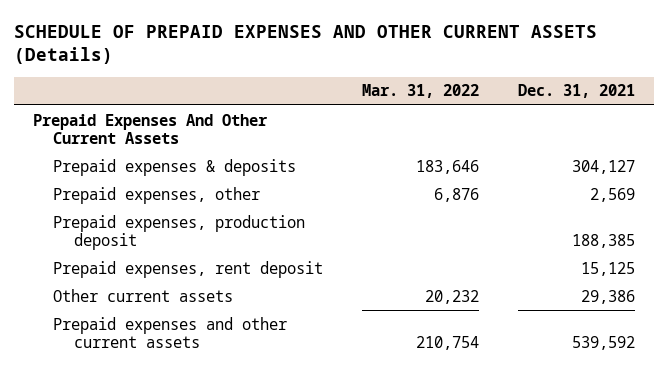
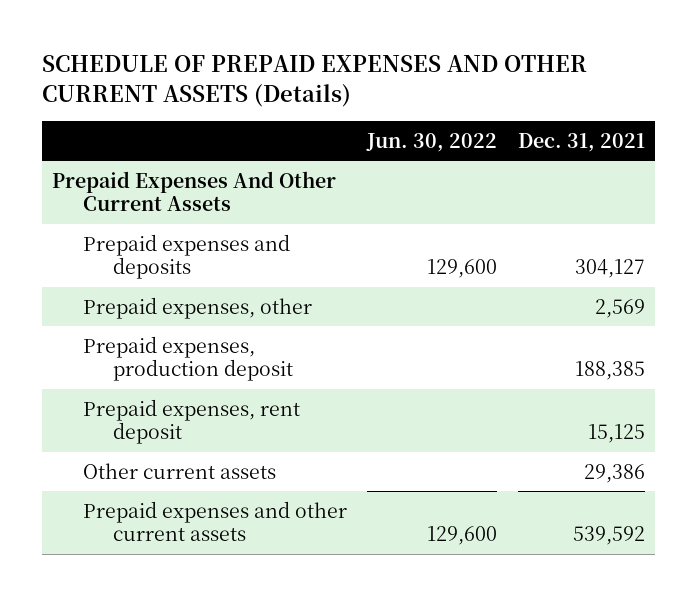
[362,84,480,99] Mar. 31, 2022 -> none
none -> [366,132,498,152] Jun. 30, 2022
[53,158,297,176] Prepaid expenses & deposits -> [82,233,290,280] Prepaid expenses and deposits

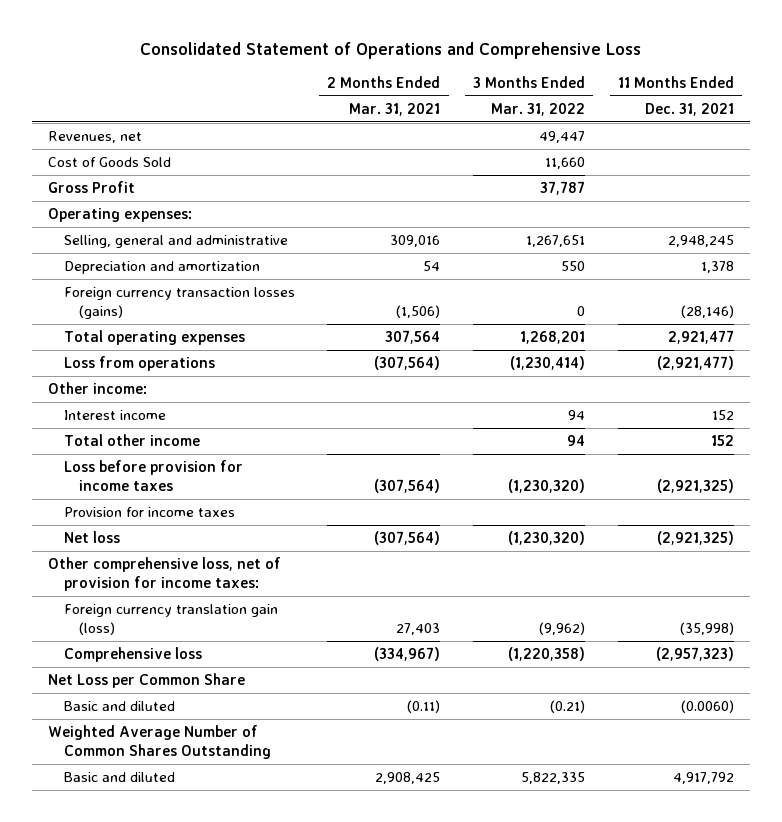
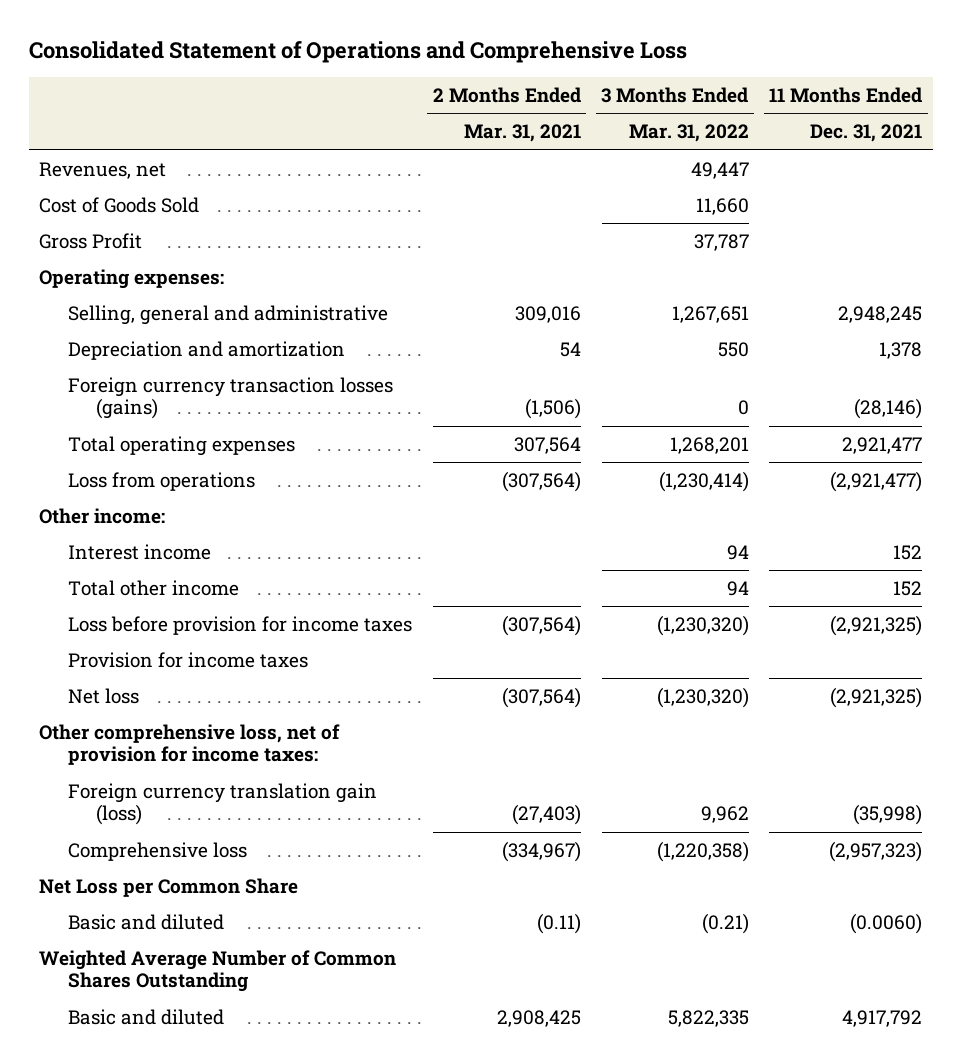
[396,623,441,636] 27,403 -> [511,804,581,826] (27,403)
[539,622,586,636] (9,962) -> [700,806,749,824] 9,962

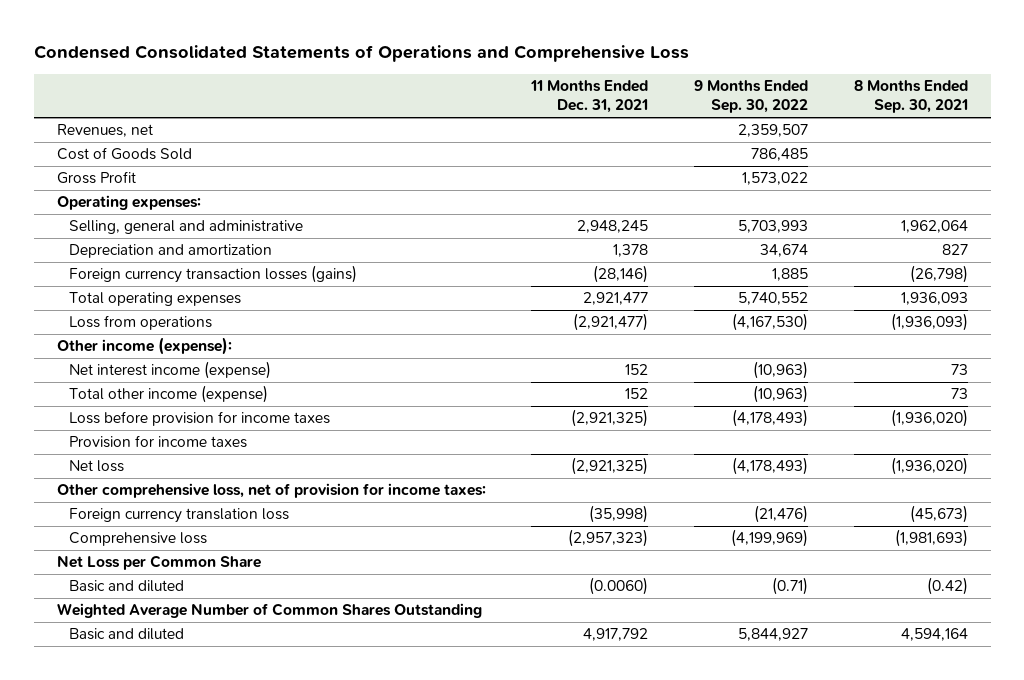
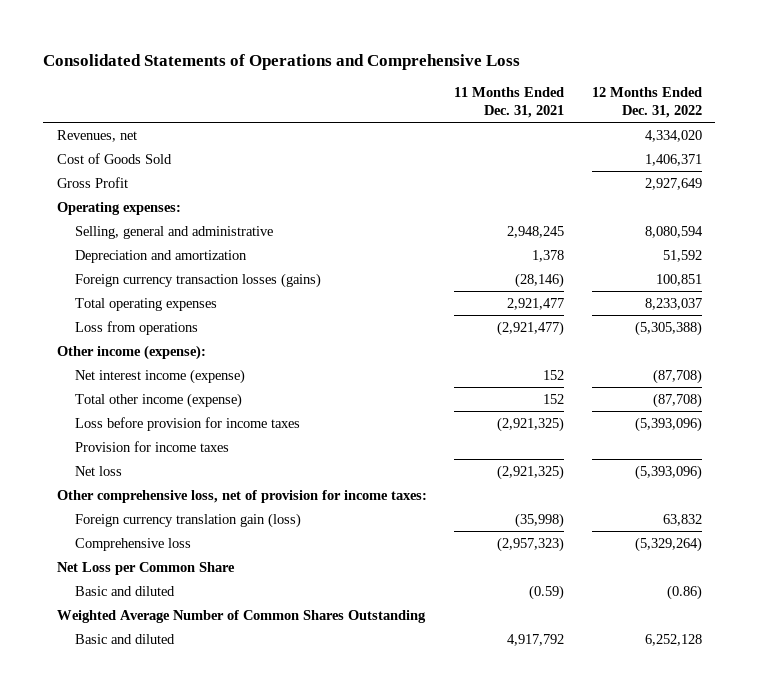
[33,44,689,62] Condensed Consolidated Statements of Operations and Comprehensive Loss -> [43,53,521,70] Consolidated Statements of Operations and Comprehensive Loss
[694,79,809,114] 9 Months Ended Sep. 30, 2022 -> none
[853,79,968,114] 8 Months Ended Sep. 30, 2021 -> none
none -> [591,87,702,118] 12 Months Ended Dec. 31, 2022
[68,508,289,524] Foreign currency translation loss -> [74,512,301,528] Foreign currency translation gain (loss)
[589,577,649,596] (0.0060) -> [529,584,565,600] (0.59)

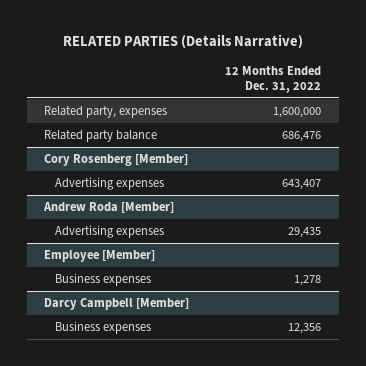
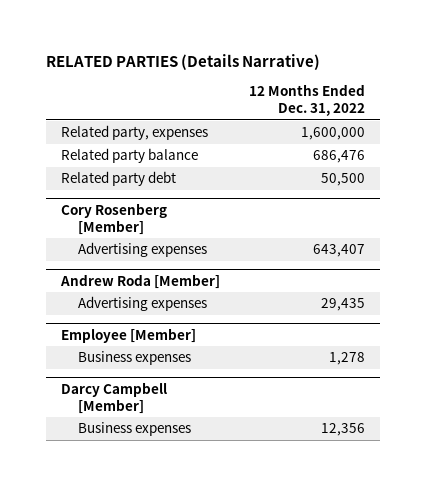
none -> [60,171,176,187] Related party debt

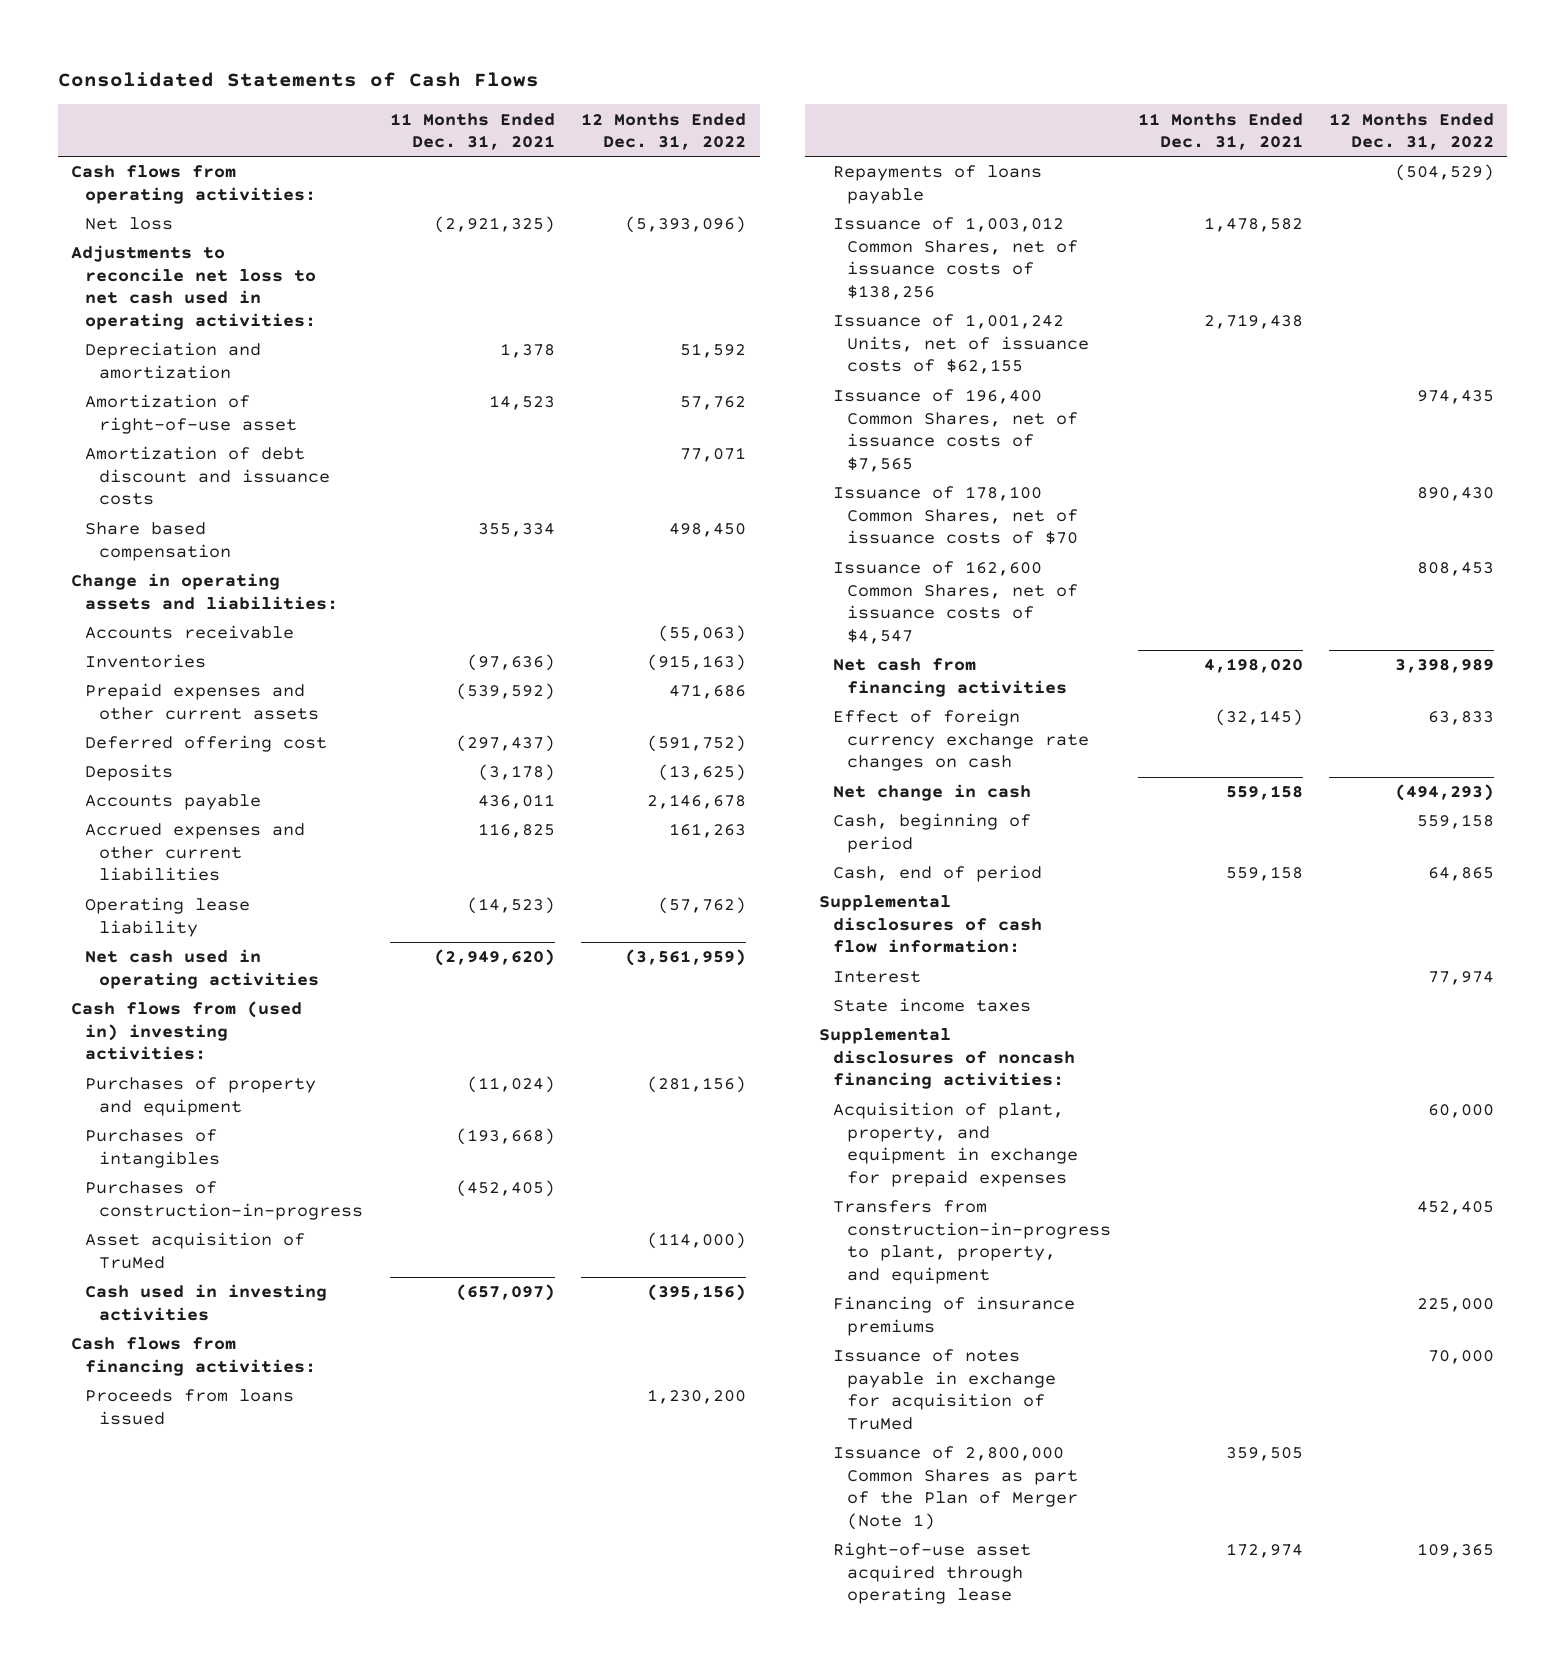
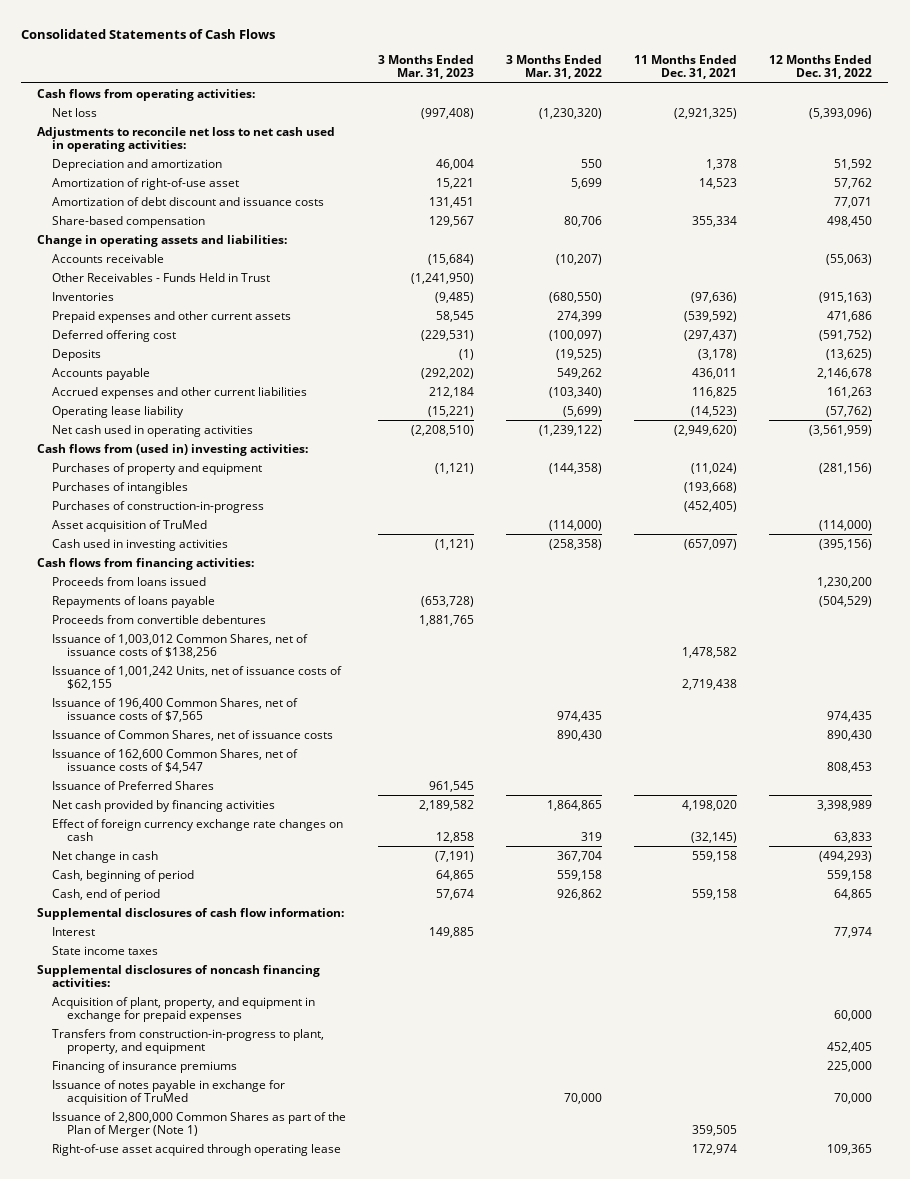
none -> [378,55,475,80] 3 Months Ended Mar. 31, 2023
none -> [506,55,603,80] 3 Months Ended Mar. 31, 2022
[85,522,232,561] Share based compensation -> [52,215,206,228] Share-based compensation
none -> [52,272,271,282] Other Receivables - Funds Held in Trust
none -> [52,614,267,624] Proceeds from convertible debentures
[832,486,1079,546] Issuance of 178,100 Common Shares, net of issuance costs of $70 -> [52,729,334,741] Issuance of Common Shares, net of issuance costs
none -> [52,780,215,790] Issuance of Preferred Shares
[832,658,1068,697] Net cash from financing activities -> [52,799,276,812] Net cash provided by financing activities

